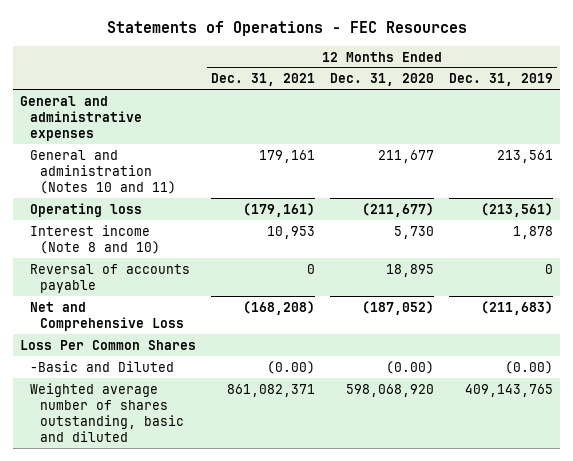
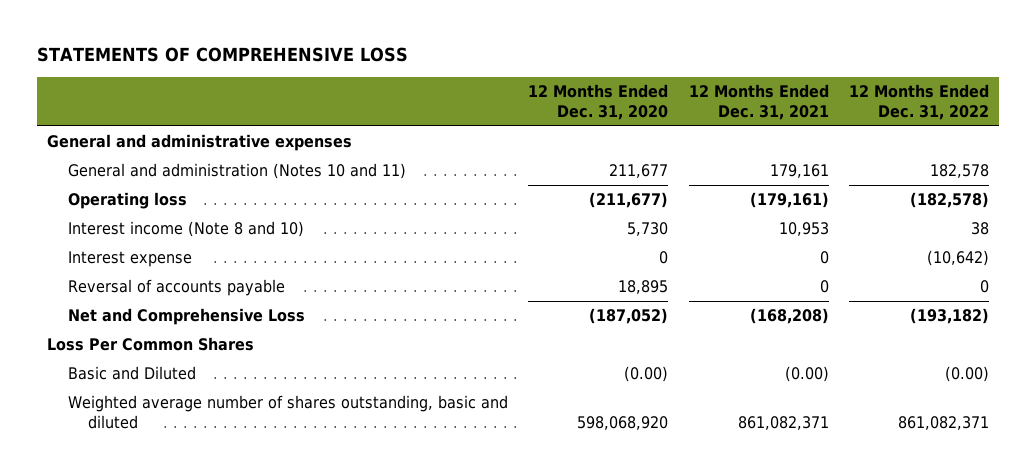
[106,21,467,37] Statements of Operations - FEC Resources -> [36,47,408,63] STATEMENTS OF COMPREHENSIVE LOSS
[448,73,553,87] Dec. 31, 2019 -> none
none -> [849,84,990,120] 12 Months Ended Dec. 31, 2022
none -> [67,251,192,268] Interest expense
[30,360,175,372] -Basic and Diluted -> [67,366,196,381] Basic and Diluted

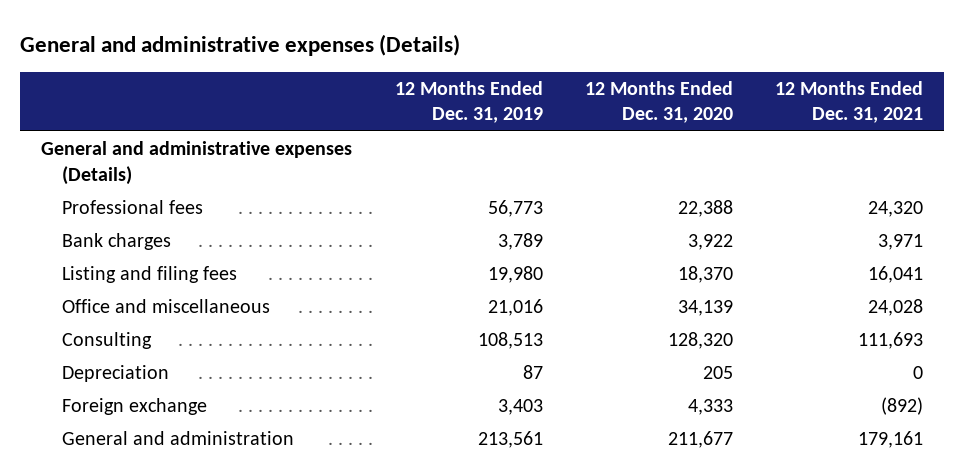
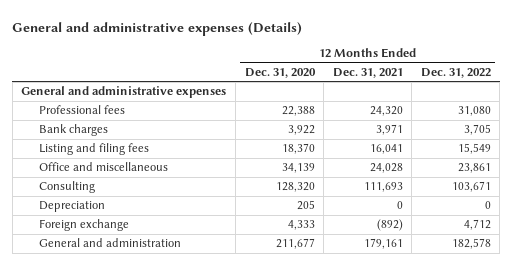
[394,81,543,124] 12 Months Ended Dec. 31, 2019 -> none
none -> [420,67,491,78] Dec. 31, 2022
[41,141,353,185] General and administrative expenses (Details) -> [21,86,227,99] General and administrative expenses

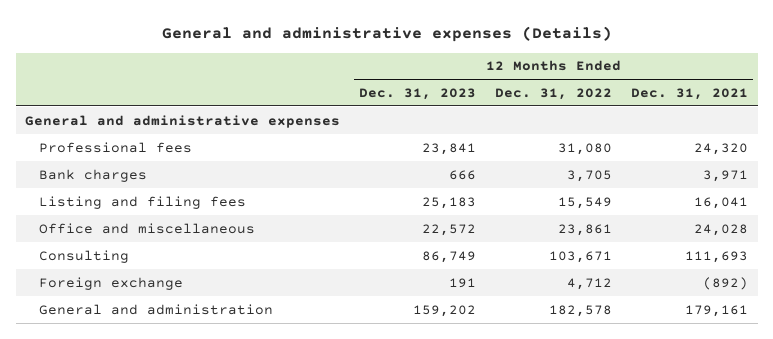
[244,67,316,78] Dec. 31, 2020 -> none
none -> [359,87,477,100] Dec. 31, 2023
[38,201,105,213] Depreciation -> none

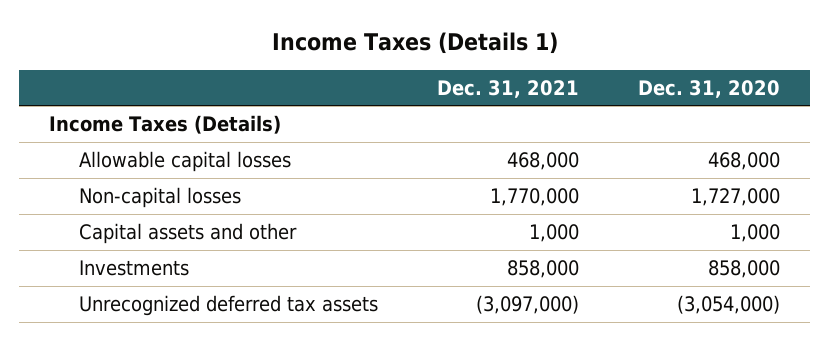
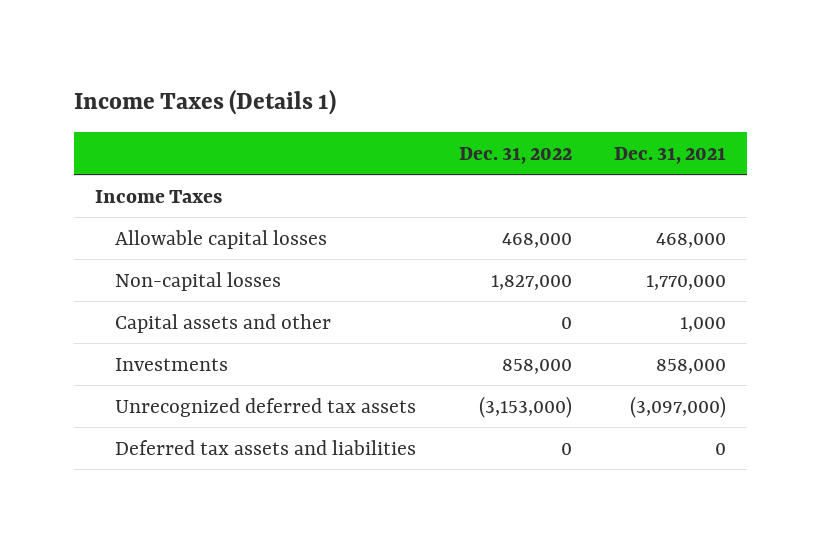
[638,79,781,98] Dec. 31, 2020 -> none
none -> [458,146,572,164] Dec. 31, 2022
[48,115,281,135] Income Taxes (Details) -> [95,189,223,203] Income Taxes
none -> [114,439,416,455] Deferred tax assets and liabilities

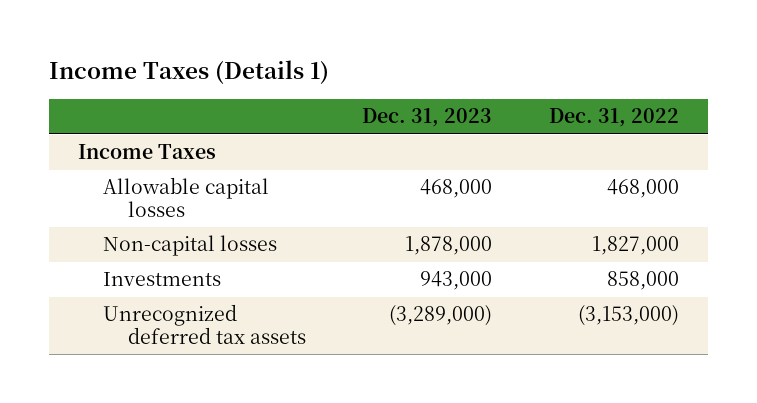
[614,146,727,164] Dec. 31, 2021 -> none
none -> [362,108,493,128] Dec. 31, 2023
[114,313,331,333] Capital assets and other -> none
[114,439,416,455] Deferred tax assets and liabilities -> none

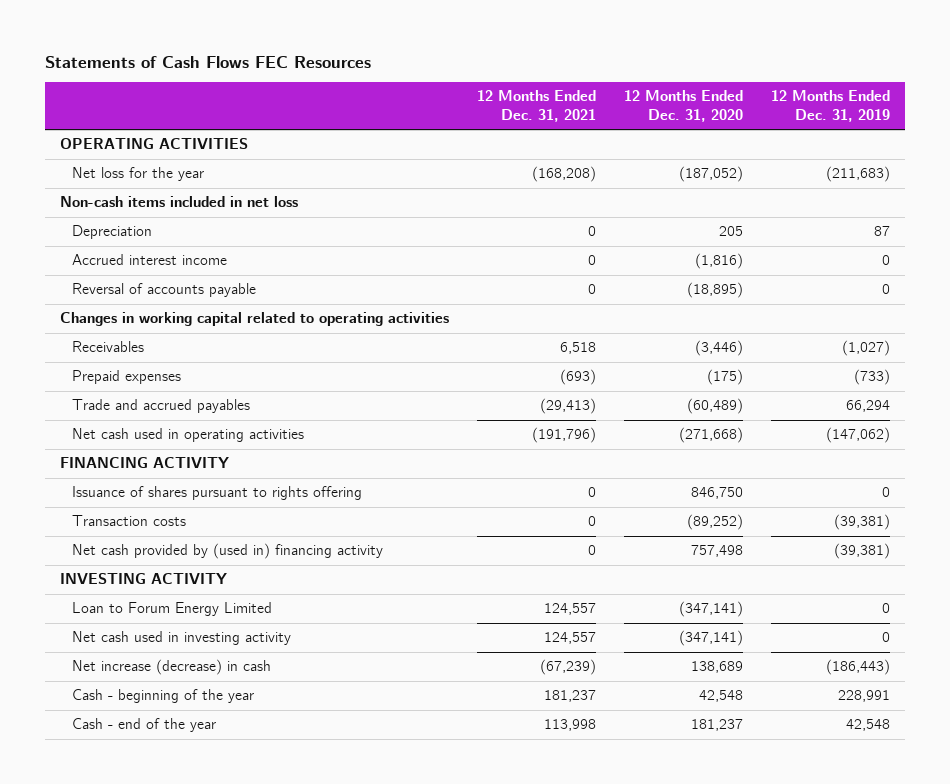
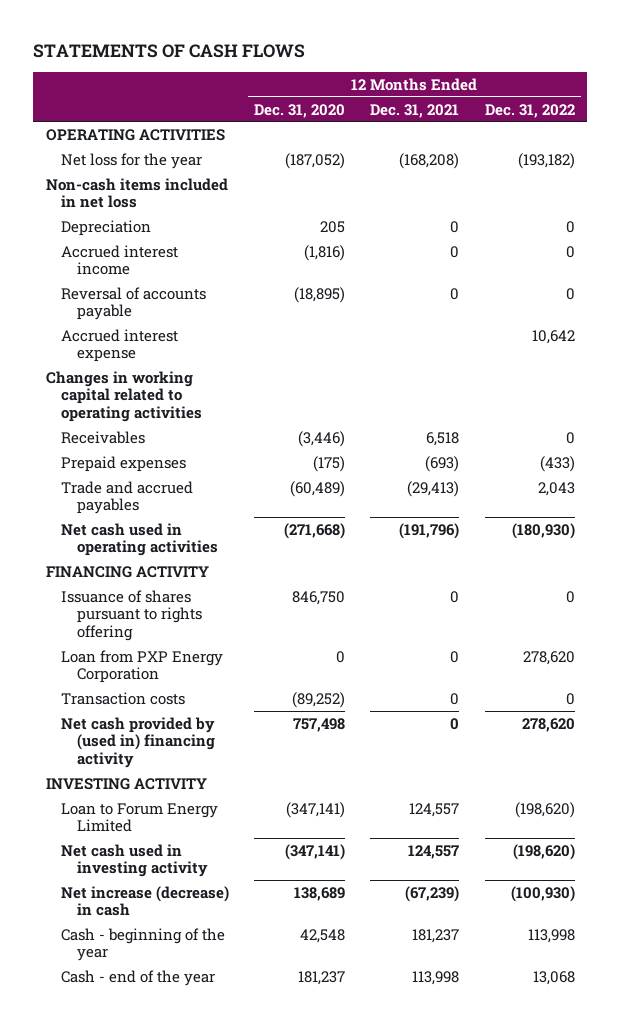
[45,55,372,68] Statements of Cash Flows FEC Resources -> [33,43,306,58] STATEMENTS OF CASH FLOWS
[771,90,891,122] 12 Months Ended Dec. 31, 2019 -> none
none -> [484,103,575,118] Dec. 31, 2022
none -> [61,328,179,363] Accrued interest expense
none -> [61,649,224,684] Loan from PXP Energy Corporation

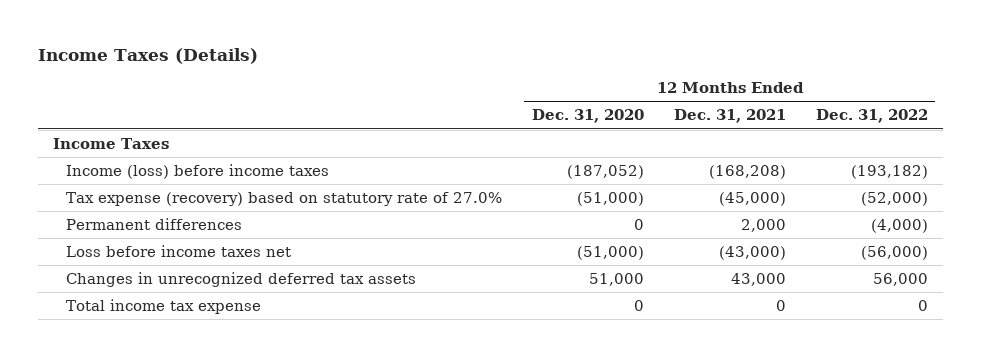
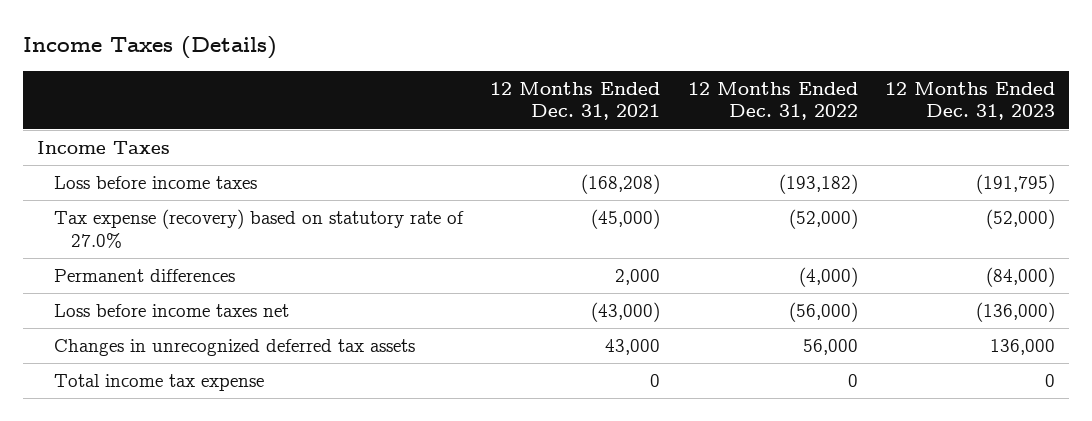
[531,109,644,124] Dec. 31, 2020 -> none
none -> [885,82,1056,121] 12 Months Ended Dec. 31, 2023
[65,163,329,179] Income (loss) before income taxes -> [53,176,257,190] Loss before income taxes

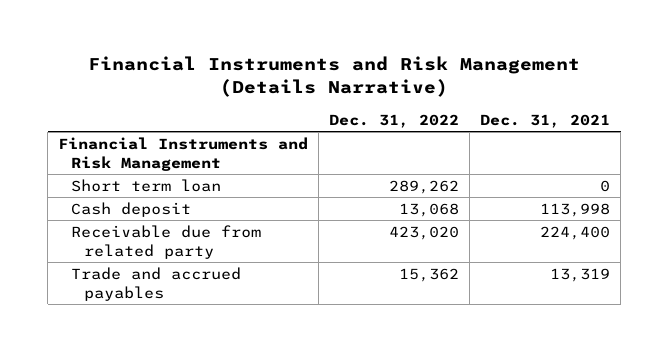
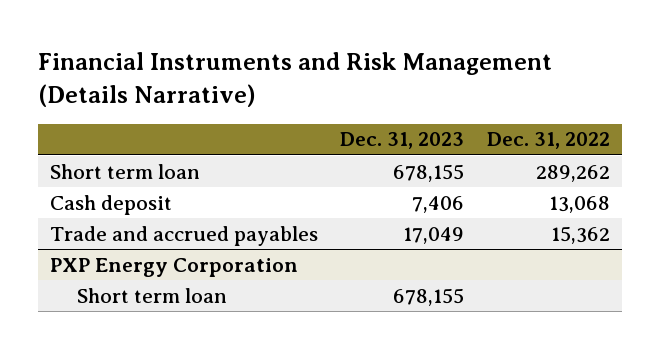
[480,113,611,128] Dec. 31, 2021 -> none
none -> [340,132,465,150] Dec. 31, 2023
[58,136,309,171] Financial Instruments and Risk Management -> none
[71,224,262,259] Receivable due from related party -> none
none -> [49,257,298,277] PXP Energy Corporation
none -> [76,287,227,303] Short term loan

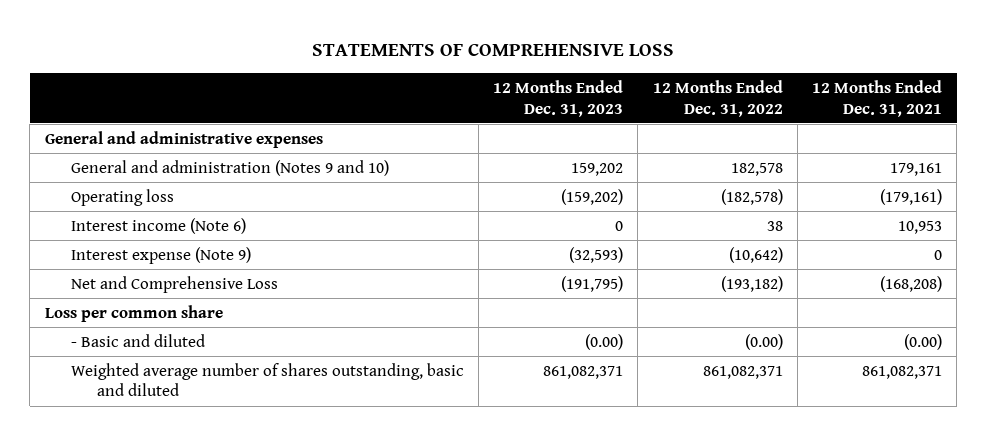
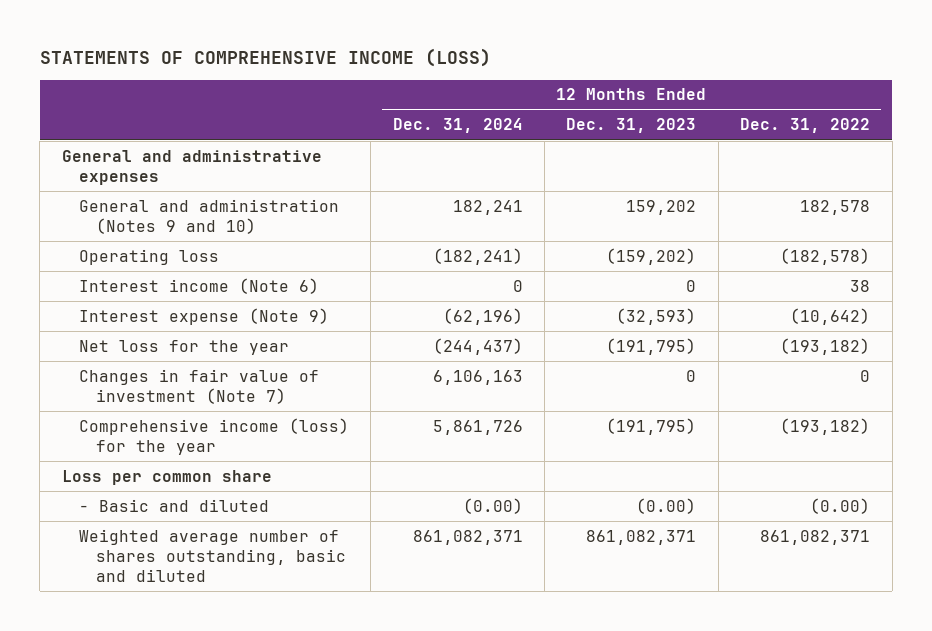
[312,43,675,57] STATEMENTS OF COMPREHENSIVE LOSS -> [39,48,491,68] STATEMENTS OF COMPREHENSIVE INCOME (LOSS)
[812,80,943,117] 12 Months Ended Dec. 31, 2021 -> none
none -> [392,118,523,134] Dec. 31, 2024
[70,275,278,293] Net and Comprehensive Loss -> [78,339,289,355] Net loss for the year
none -> [78,368,319,404] Changes in fair value of investment (Note 7)
none -> [78,417,349,455] Comprehensive income (loss) for the year

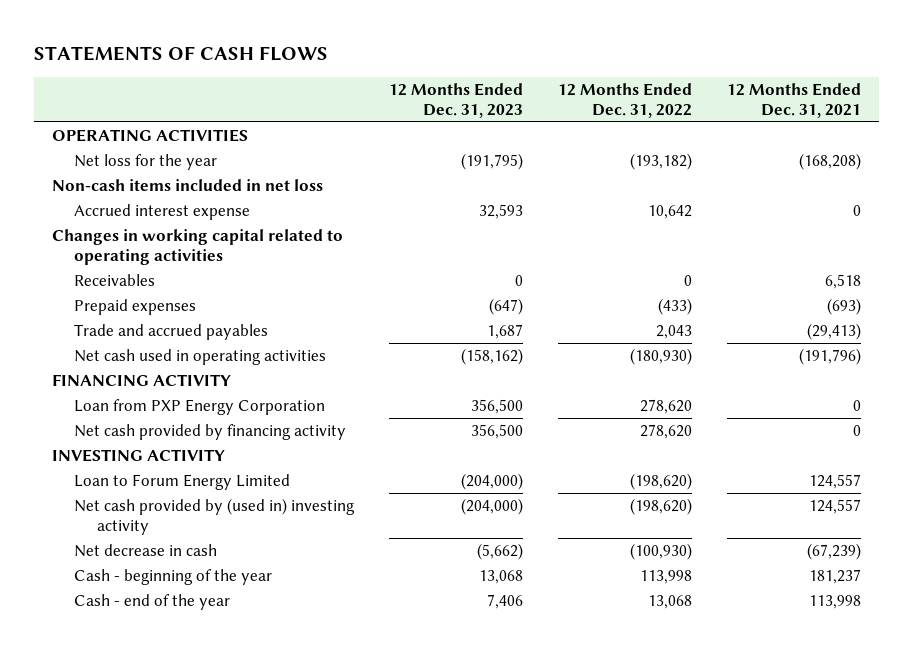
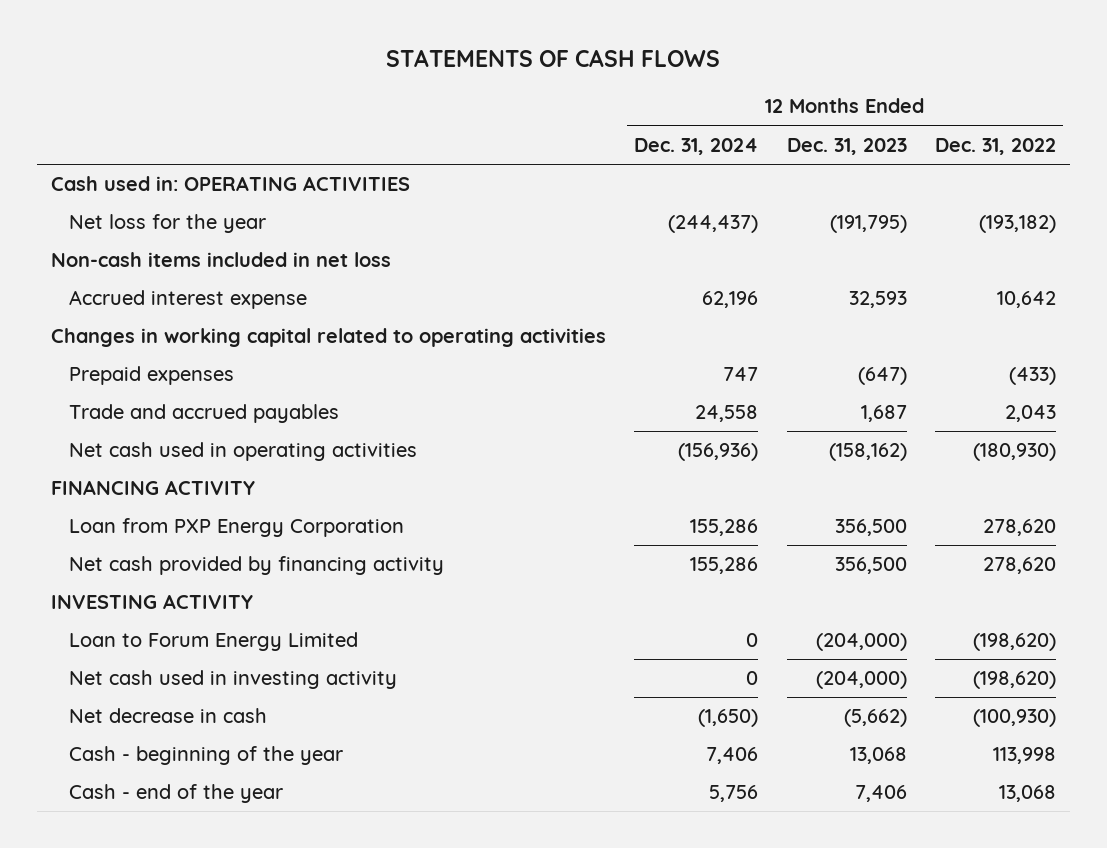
[727,82,862,118] 12 Months Ended Dec. 31, 2021 -> none
none -> [634,137,759,155] Dec. 31, 2024
[51,129,248,143] OPERATING ACTIVITIES -> [50,176,410,192] Cash used in: OPERATING ACTIVITIES
[74,274,156,287] Receivables -> none
[74,498,356,535] Net cash provided by (used in) investing activity -> [69,670,398,690] Net cash used in investing activity

